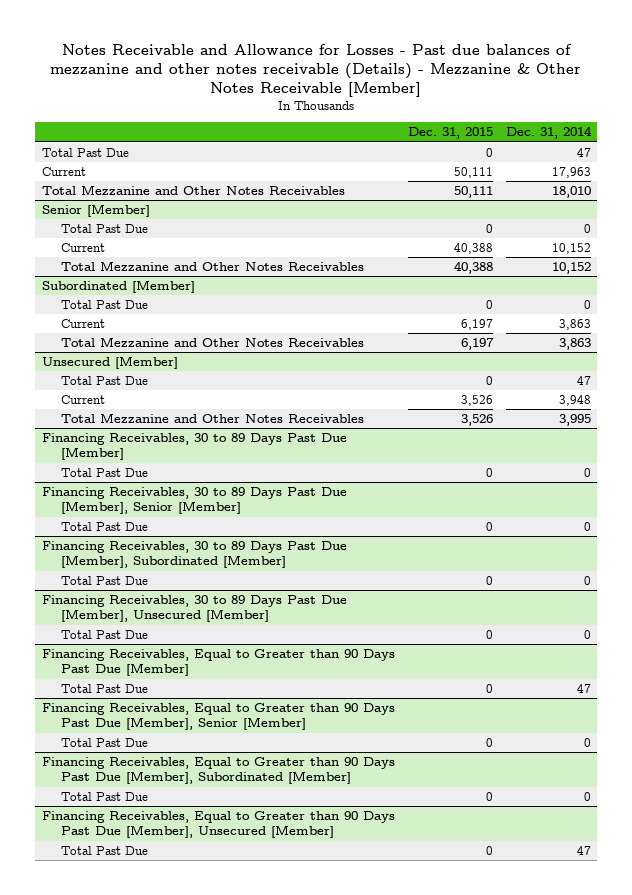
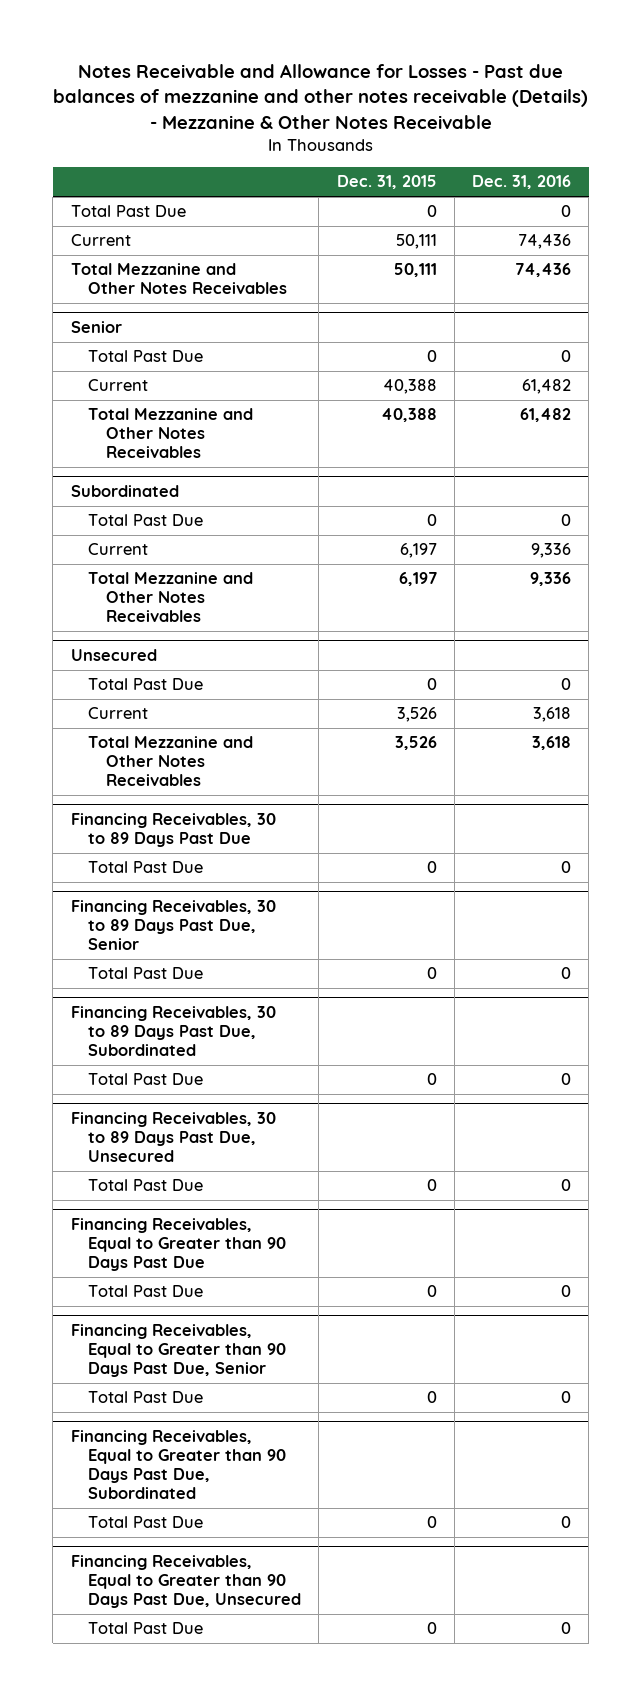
[50,43,582,98] Notes Receivable and Allowance for Losses - Past due balances of mezzanine and other notes receivable (Details) - Mezzanine & Other Notes Receivable [Member] -> [52,64,588,129] Notes Receivable and Allowance for Losses - Past due balances of mezzanine and other notes receivable (Details) - Mezzanine & Other Notes Receivable
[505,126,592,140] Dec. 31, 2014 -> none
none -> [472,175,572,190] Dec. 31, 2016
[41,204,150,218] Senior [Member] -> [70,320,122,333] Senior
[41,280,195,294] Subordinated [Member] -> [70,484,179,497] Subordinated
[41,356,178,370] Unsecured [Member] -> [70,648,157,661] Unsecured
[41,433,347,461] Financing Receivables, 30 to 89 Days Past Due [Member] -> [70,812,276,847] Financing Receivables, 30 to 89 Days Past Due
[41,487,347,515] Financing Receivables, 30 to 89 Days Past Due [Member], Senior [Member] -> [70,899,276,950] Financing Receivables, 30 to 89 Days Past Due, Senior
[41,541,347,569] Financing Receivables, 30 to 89 Days Past Due [Member], Subordinated [Member] -> [70,1005,276,1056] Financing Receivables, 30 to 89 Days Past Due, Subordinated
[41,595,347,623] Financing Receivables, 30 to 89 Days Past Due [Member], Unsecured [Member] -> [70,1111,276,1162] Financing Receivables, 30 to 89 Days Past Due, Unsecured
[41,649,395,677] Financing Receivables, Equal to Greater than 90 Days Past Due [Member] -> [70,1217,287,1271] Financing Receivables, Equal to Greater than 90 Days Past Due
[41,703,395,731] Financing Receivables, Equal to Greater than 90 Days Past Due [Member], Senior [Member] -> [70,1323,287,1377] Financing Receivables, Equal to Greater than 90 Days Past Due, Senior
[41,757,395,785] Financing Receivables, Equal to Greater than 90 Days Past Due [Member], Subordinated [Member] -> [70,1429,287,1500] Financing Receivables, Equal to Greater than 90 Days Past Due, Subordinated
[41,811,395,839] Financing Receivables, Equal to Greater than 90 Days Past Due [Member], Unsecured [Member] -> [70,1554,302,1608] Financing Receivables, Equal to Greater than 90 Days Past Due, Unsecured

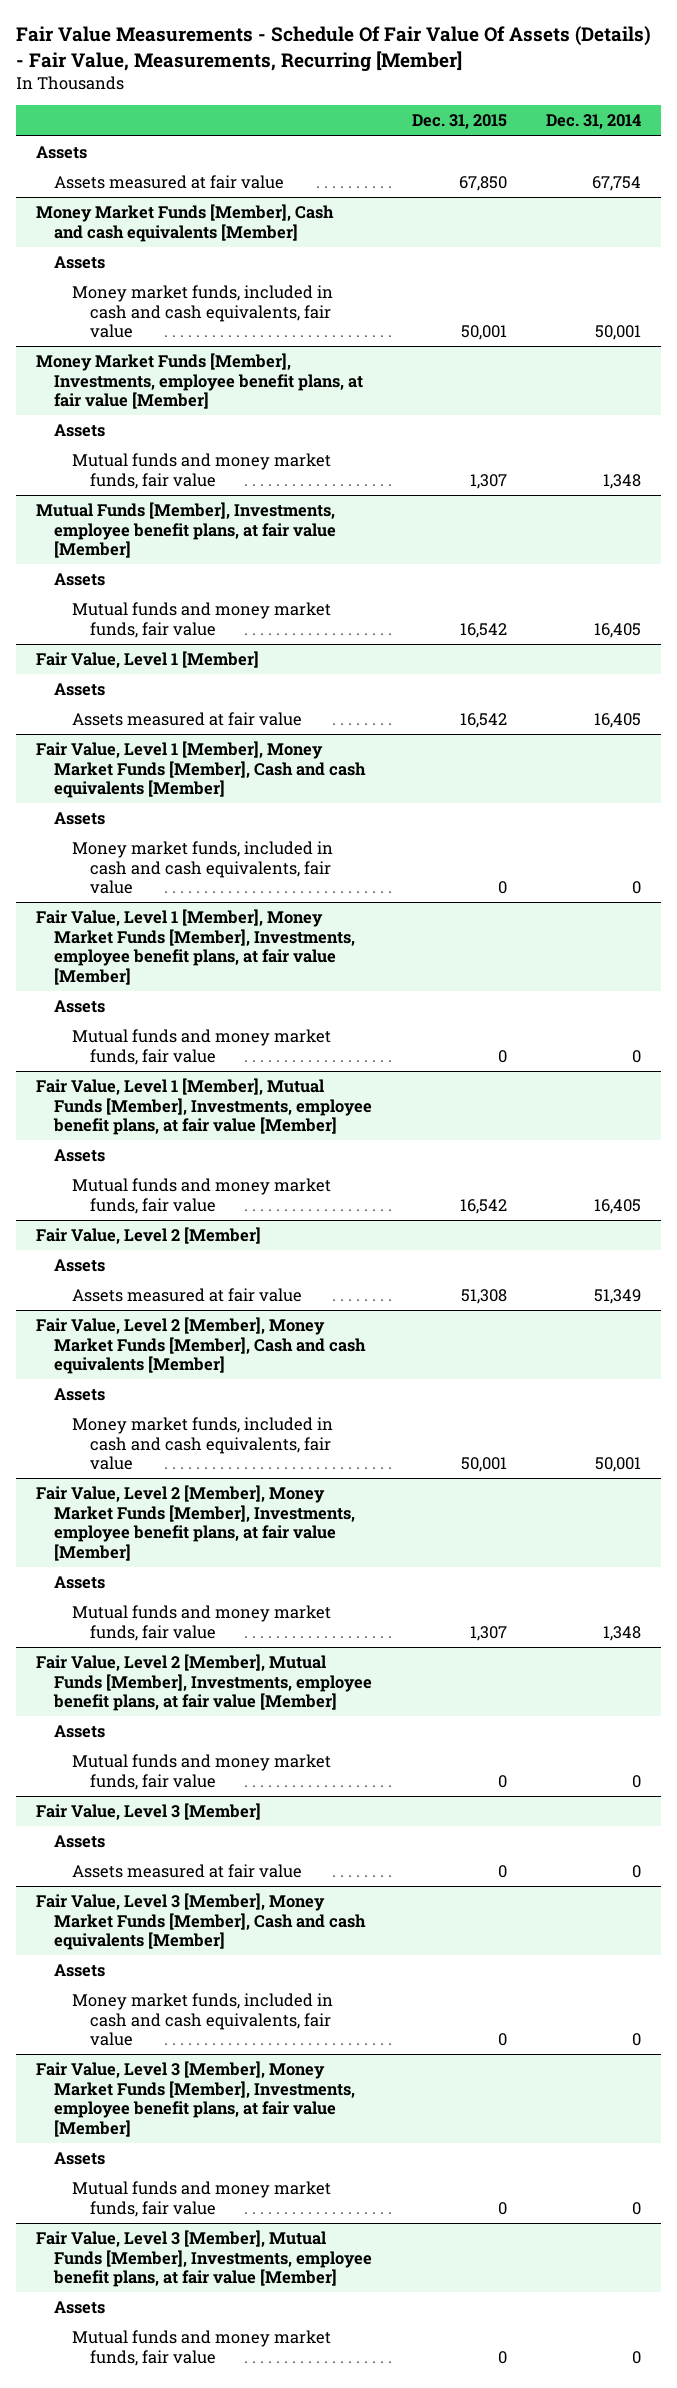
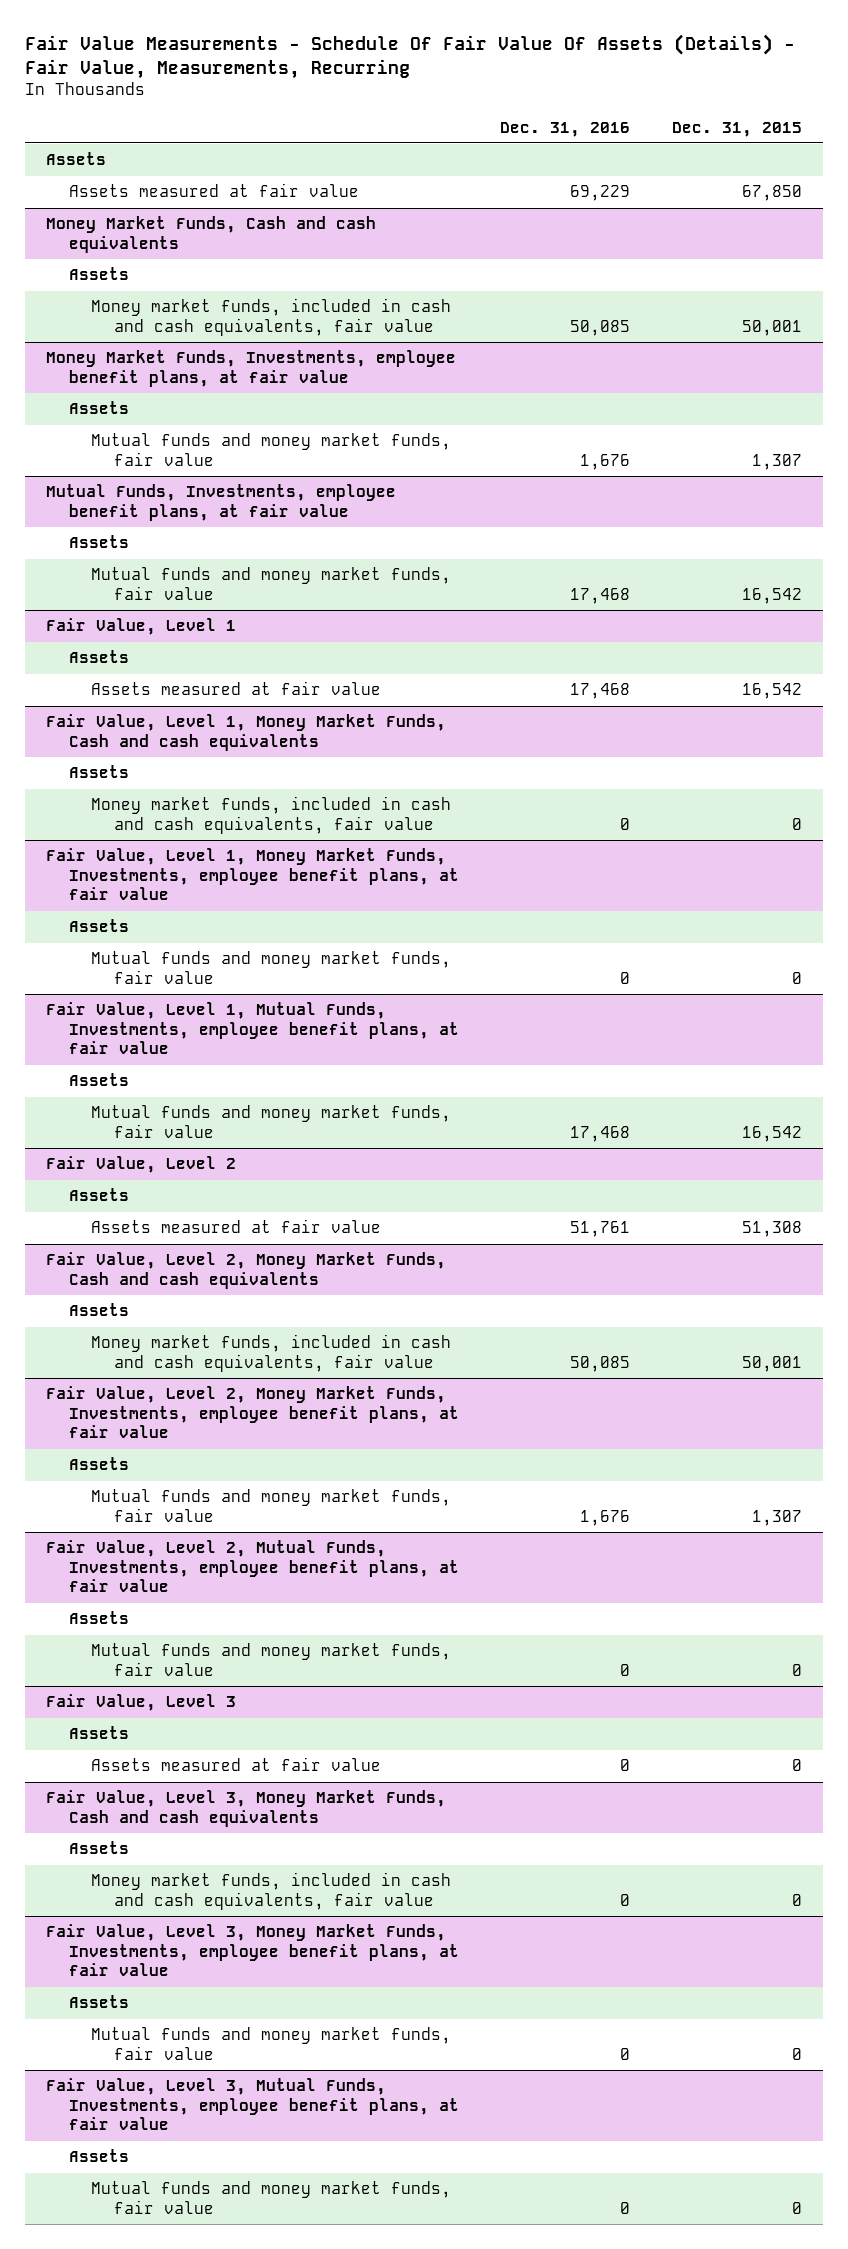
[15,26,651,72] Fair Value Measurements - Schedule Of Fair Value Of Assets (Details) - Fair Value, Measurements, Recurring [Member] -> [25,33,796,80] Fair Value Measurements - Schedule Of Fair Value Of Assets (Details) - Fair Value, Measurements, Recurring
[546,114,642,130] Dec. 31, 2014 -> none
none -> [500,121,631,137] Dec. 31, 2016
[35,204,334,242] Money Market Funds [Member], Cash and cash equivalents [Member] -> [46,216,377,253] Money Market Funds, Cash and cash equivalents
[35,353,363,410] Money Market Funds [Member], Investments, employee benefit plans, at fair value [Member] -> [46,350,457,387] Money Market Funds, Investments, employee benefit plans, at fair value
[35,502,336,559] Mutual Funds [Member], Investments, employee benefit plans, at fair value [Member] -> [46,484,397,521] Mutual Funds, Investments, employee benefit plans, at fair value
[35,651,259,669] Fair Value, Level 1 [Member] -> [46,618,237,636] Fair Value, Level 1
[35,741,366,799] Fair Value, Level 1 [Member], Money Market Funds [Member], Cash and cash equivalents [Member] -> [46,714,447,751] Fair Value, Level 1, Money Market Funds, Cash and cash equivalents
[35,909,355,985] Fair Value, Level 1 [Member], Money Market Funds [Member], Investments, employee benefit plans, at fair value [Member] -> [46,848,459,901] Fair Value, Level 1, Money Market Funds, Investments, employee benefit plans, at fair value
[35,1078,372,1136] Fair Value, Level 1 [Member], Mutual Funds [Member], Investments, employee benefit plans, at fair value [Member] -> [46,1002,459,1055] Fair Value, Level 1, Mutual Funds, Investments, employee benefit plans, at fair value
[35,1227,261,1245] Fair Value, Level 2 [Member] -> [46,1156,237,1174] Fair Value, Level 2
[35,1317,366,1375] Fair Value, Level 2 [Member], Money Market Funds [Member], Cash and cash equivalents [Member] -> [46,1252,447,1289] Fair Value, Level 2, Money Market Funds, Cash and cash equivalents
[35,1485,355,1561] Fair Value, Level 2 [Member], Money Market Funds [Member], Investments, employee benefit plans, at fair value [Member] -> [46,1386,459,1439] Fair Value, Level 2, Money Market Funds, Investments, employee benefit plans, at fair value
[35,1654,372,1712] Fair Value, Level 2 [Member], Mutual Funds [Member], Investments, employee benefit plans, at fair value [Member] -> [46,1540,459,1593] Fair Value, Level 2, Mutual Funds, Investments, employee benefit plans, at fair value
[35,1803,261,1821] Fair Value, Level 3 [Member] -> [46,1694,237,1712] Fair Value, Level 3
[35,1893,366,1951] Fair Value, Level 3 [Member], Money Market Funds [Member], Cash and cash equivalents [Member] -> [46,1790,447,1827] Fair Value, Level 3, Money Market Funds, Cash and cash equivalents
[35,2061,355,2137] Fair Value, Level 3 [Member], Money Market Funds [Member], Investments, employee benefit plans, at fair value [Member] -> [46,1924,459,1977] Fair Value, Level 3, Money Market Funds, Investments, employee benefit plans, at fair value
[35,2230,372,2288] Fair Value, Level 3 [Member], Mutual Funds [Member], Investments, employee benefit plans, at fair value [Member] -> [46,2078,459,2131] Fair Value, Level 3, Mutual Funds, Investments, employee benefit plans, at fair value

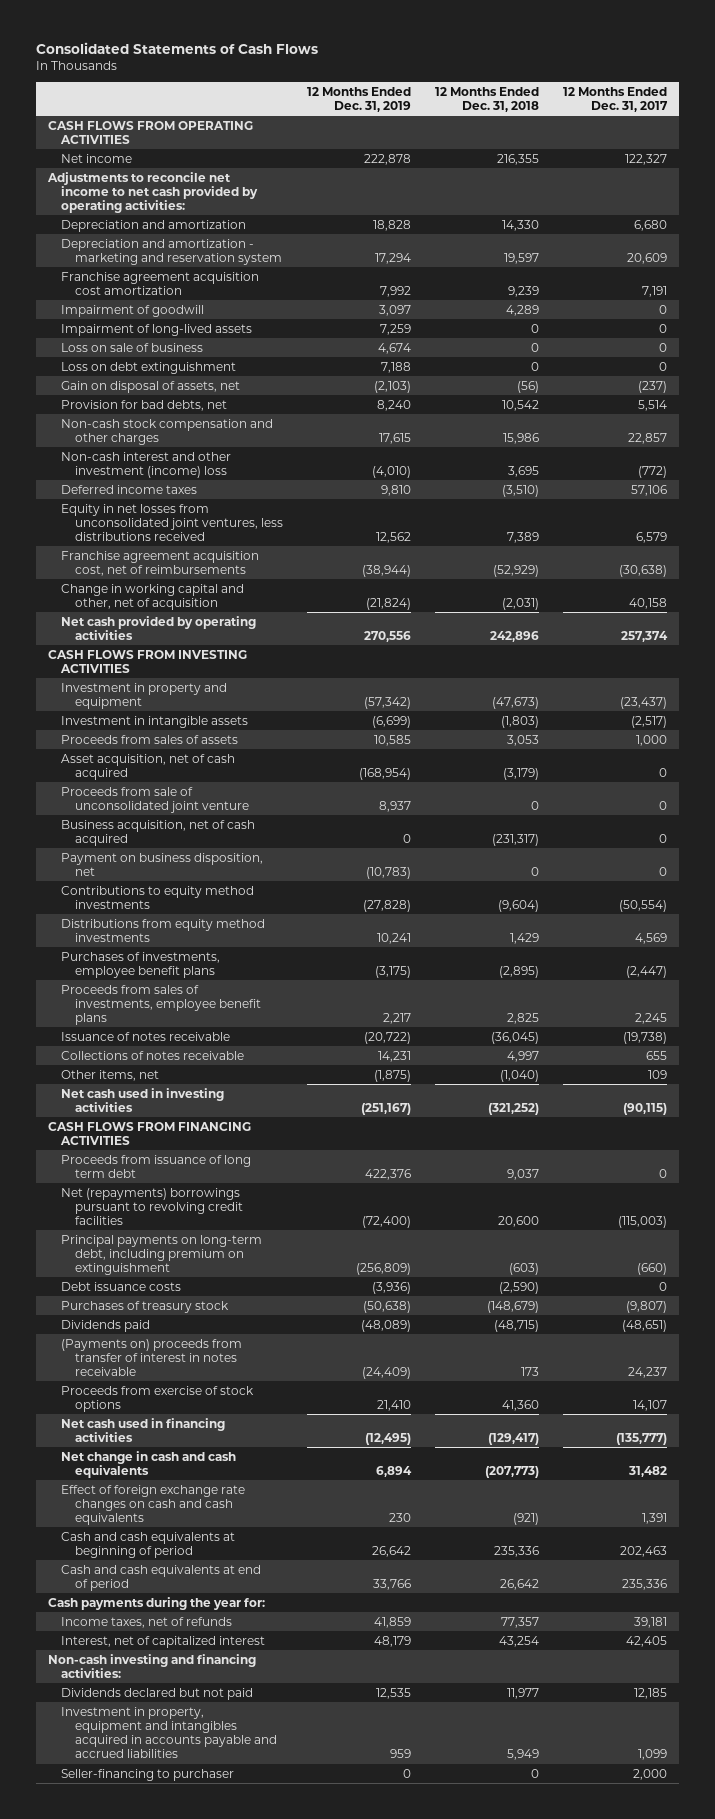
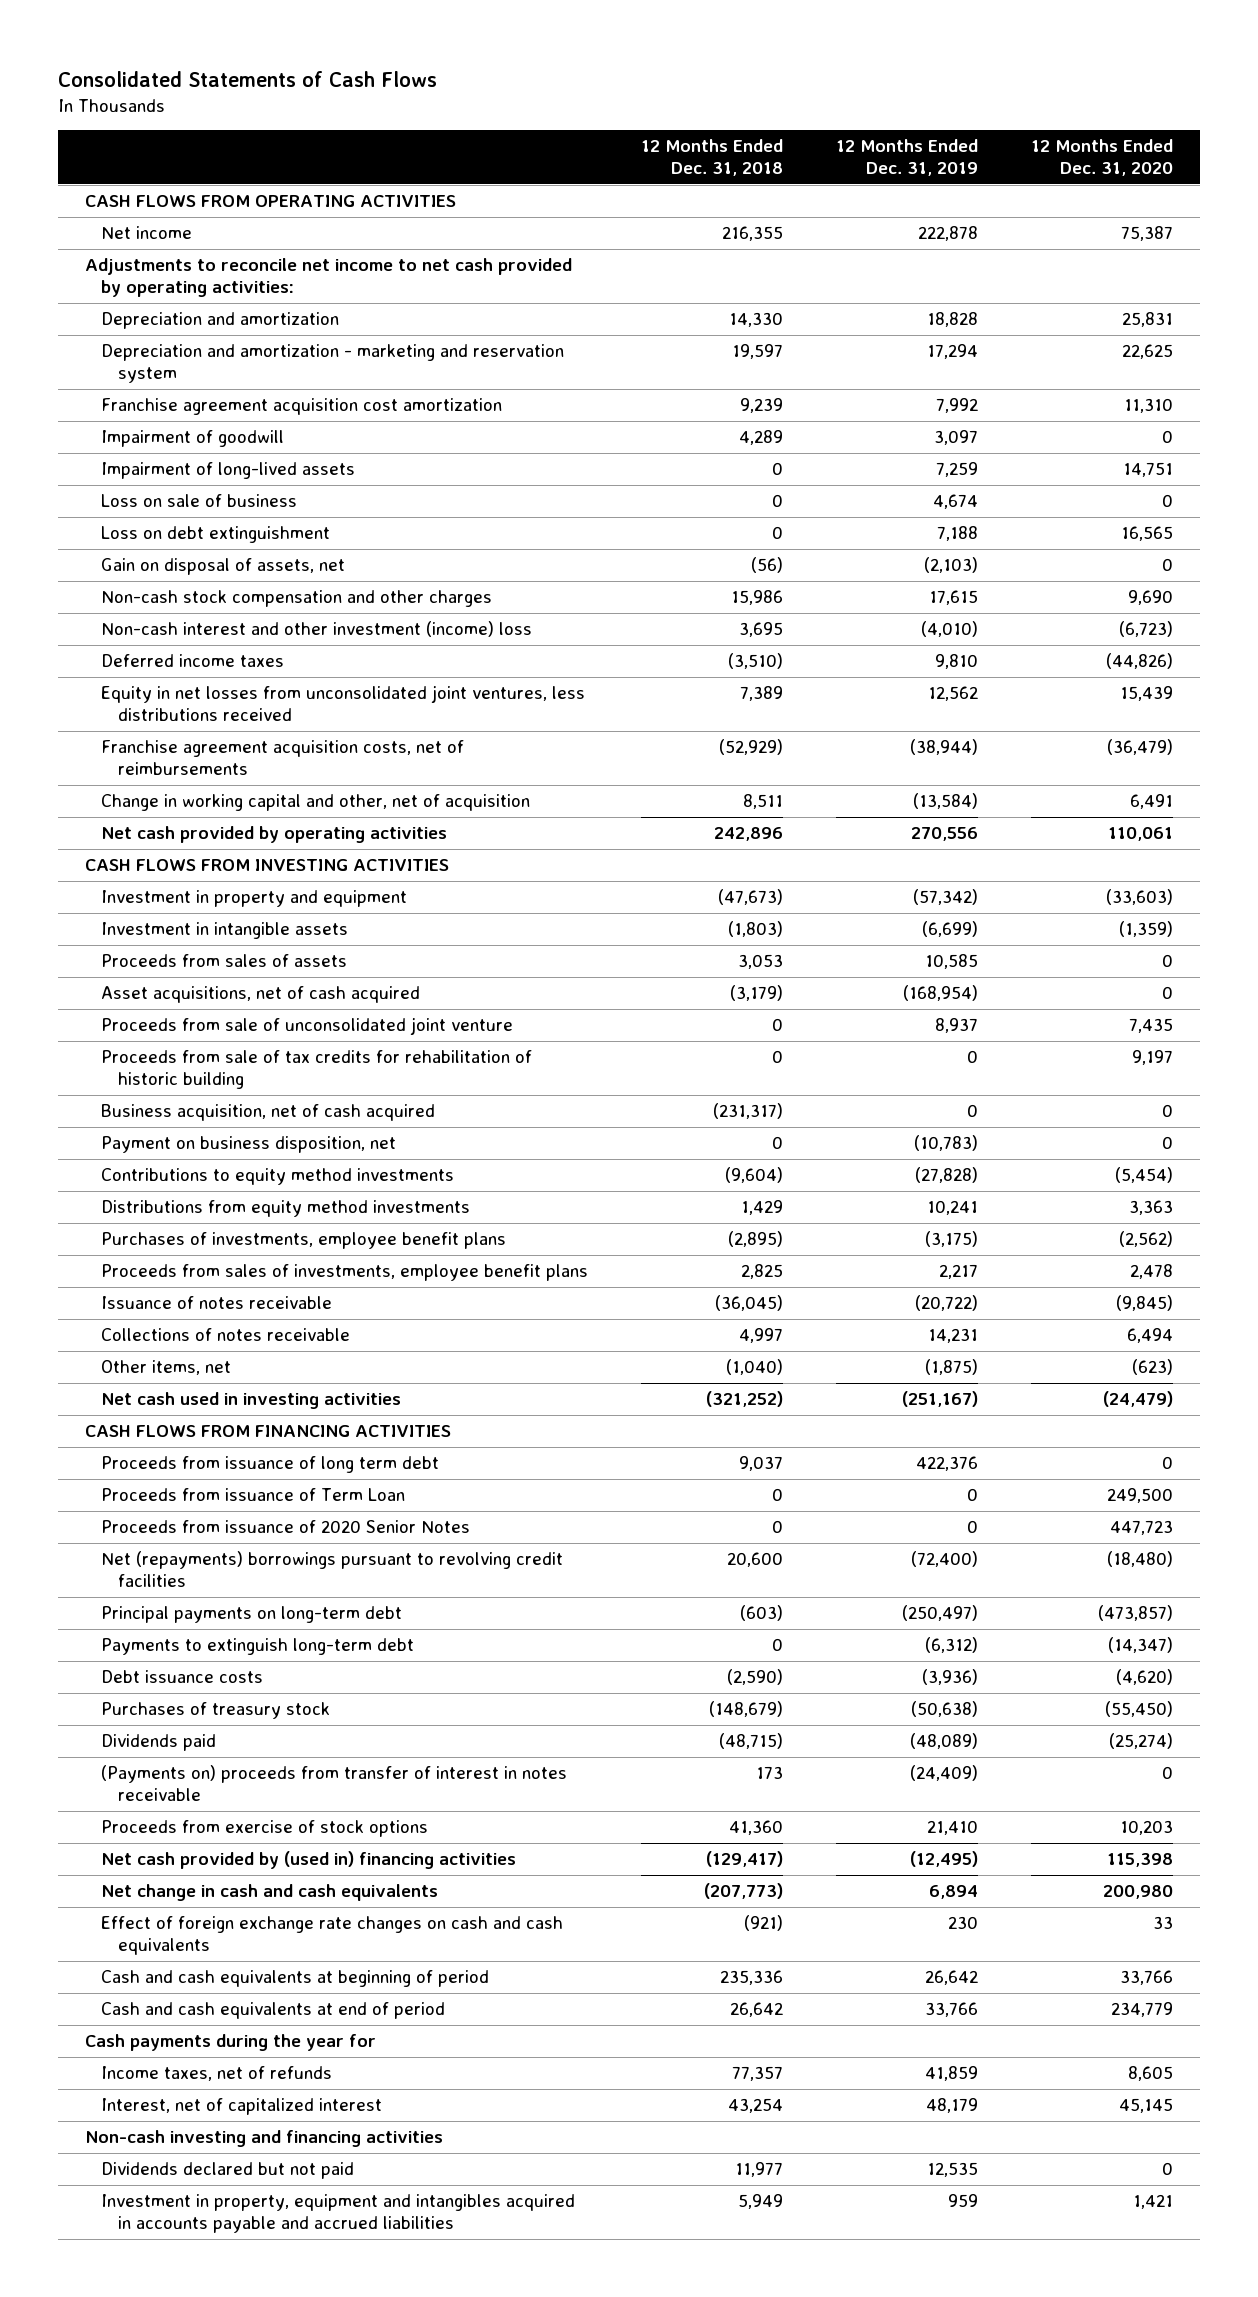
[562,86,668,113] 12 Months Ended Dec. 31, 2017 -> none
none -> [1031,139,1174,176] 12 Months Ended Dec. 31, 2020
[61,399,228,411] Provision for bad debts, net -> none
[61,550,260,576] Franchise agreement acquisition cost, net of reimbursements -> [101,740,465,775] Franchise agreement acquisition costs, net of reimbursements
[366,597,412,610] (21,824) -> [913,793,979,810] (13,584)
[502,597,540,610] (2,031) -> [743,794,784,810] 8,511
[61,753,236,780] Asset acquisition, net of cash acquired -> [101,986,421,1004] Asset acquisitions, net of cash acquired
none -> [101,1050,533,1089] Proceeds from sale of tax credits for rehabilitation of historic building
none -> [101,1488,406,1502] Proceeds from issuance of Term Loan
none -> [101,1520,471,1534] Proceeds from issuance of 2020 Senior Notes
[61,1234,263,1276] Principal payments on long-term debt, including premium on extinguishment -> [101,1606,403,1624] Principal payments on long-term debt
[356,1263,412,1276] (256,809) -> [902,1605,979,1622] (250,497)
none -> [101,1638,415,1656] Payments to extinguish long-term debt
[61,1417,226,1442] Net cash used in financing activities -> [101,1851,517,1870] Net cash provided by (used in) financing activities
[47,1596,265,1610] Cash payments during the year for: -> [84,2034,376,2052] Cash payments during the year for
[47,1653,256,1678] Non-cash investing and financing activities: -> [84,2130,443,2148] Non-cash investing and financing activities
[61,1768,235,1781] Seller-financing to purchaser -> none

